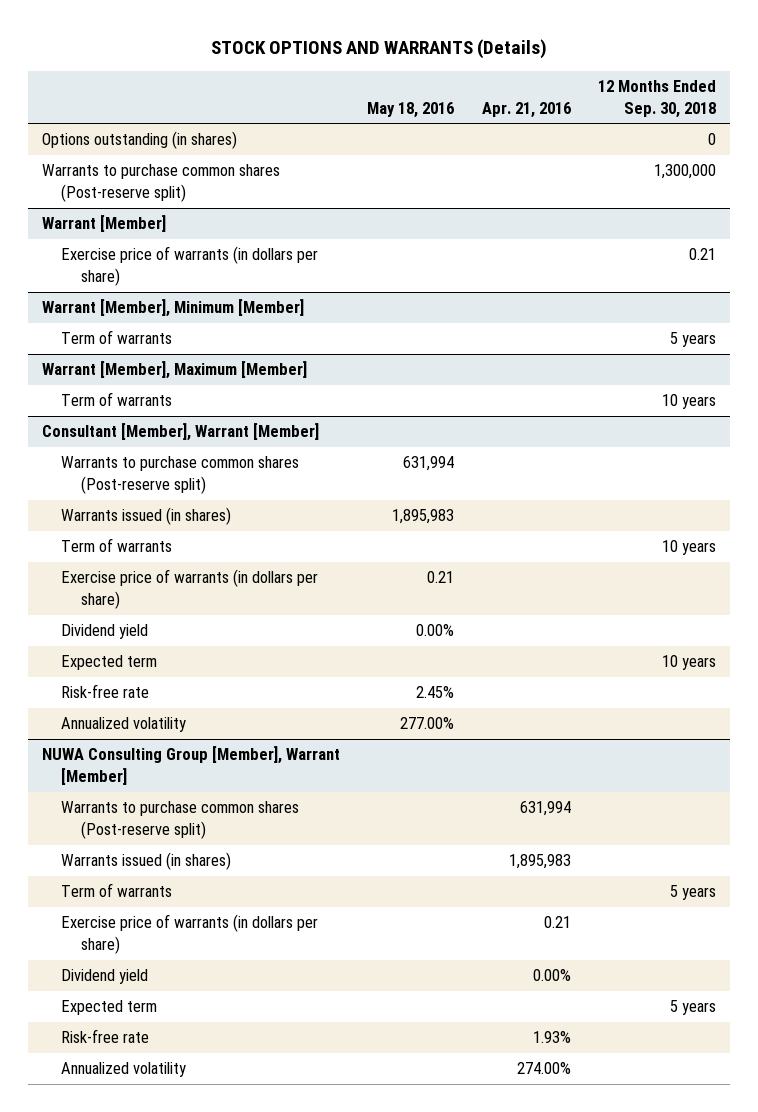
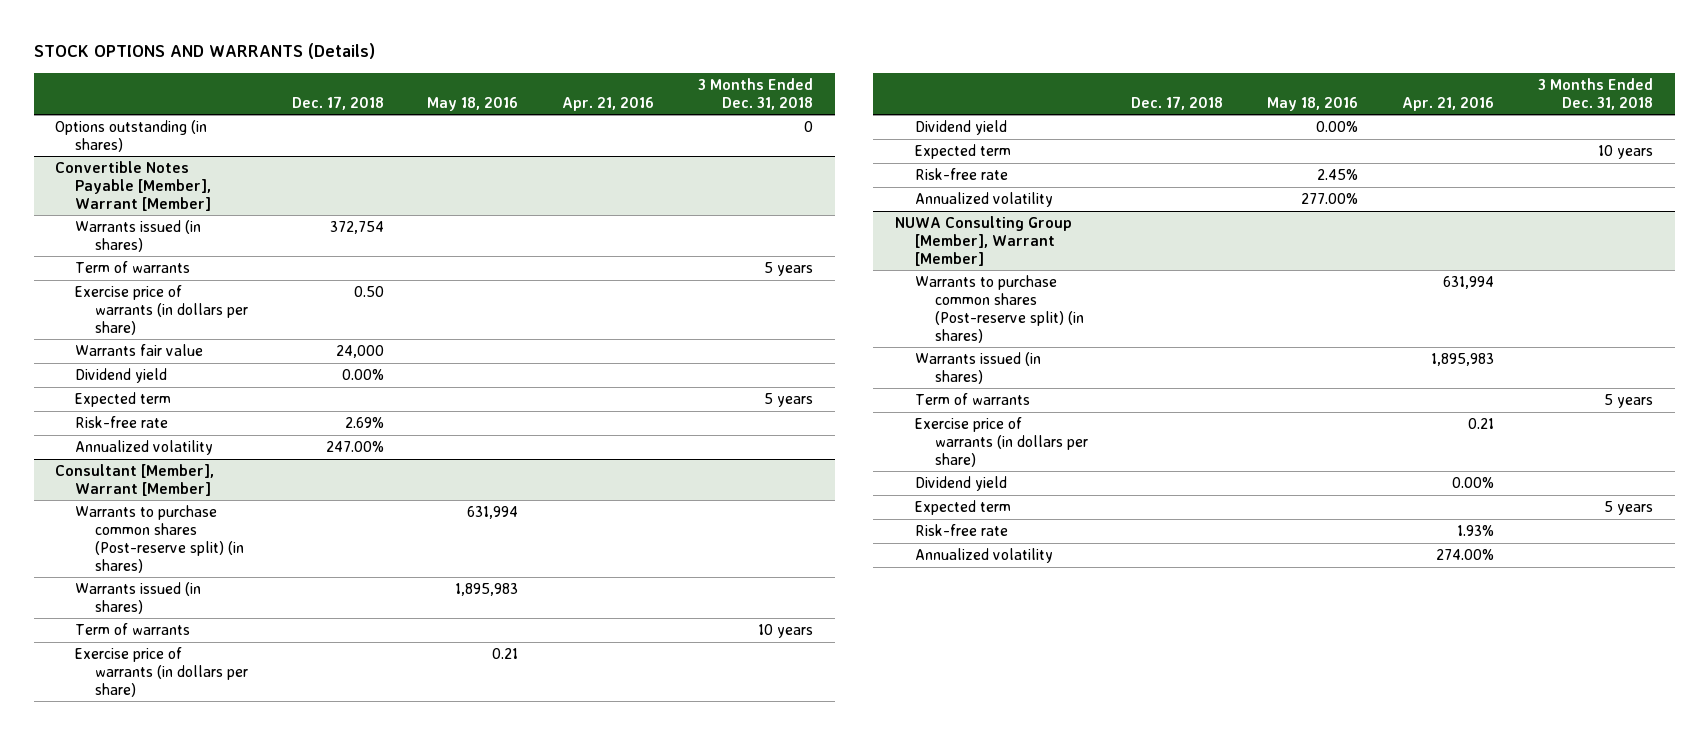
[598,80,717,118] 12 Months Ended Sep. 30, 2018 -> none
none -> [291,95,384,110] Dec. 17, 2018
none -> [698,77,814,110] 3 Months Ended Dec. 31, 2018
[41,164,280,203] Warrants to purchase common shares (Post-reserve split) -> none
[41,215,166,233] Warrant [Member] -> [55,160,212,211] Convertible Notes Payable [Member], Warrant [Member]
none -> [75,219,202,252] Warrants issued (in shares)
none -> [75,260,191,273] Term of warrants
[41,299,304,318] Warrant [Member], Minimum [Member] -> none
[61,330,173,345] Term of warrants -> none
[41,361,307,380] Warrant [Member], Maximum [Member] -> none
[61,392,173,407] Term of warrants -> none
none -> [75,343,204,356] Warrants fair value
none -> [75,367,168,383] Dividend yield
none -> [75,391,172,407] Expected term
none -> [75,415,169,428] Risk-free rate
none -> [75,439,214,455] Annualized volatility
[61,456,300,495] Warrants to purchase common shares (Post-reserve split) -> [75,504,244,573] Warrants to purchase common shares (Post-reserve split) (in shares)
[61,801,300,840] Warrants to purchase common shares (Post-reserve split) -> [914,274,1084,343] Warrants to purchase common shares (Post-reserve split) (in shares)

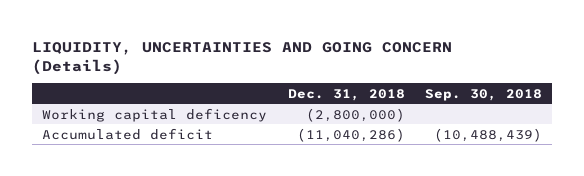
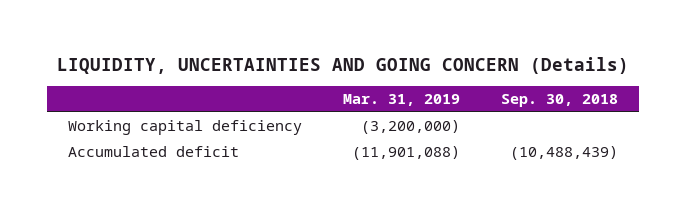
[287,88,405,101] Dec. 31, 2018 -> none
none -> [342,94,460,107] Mar. 31, 2019
[42,107,268,122] Working capital deficency -> [67,120,302,136] Working capital deficiency

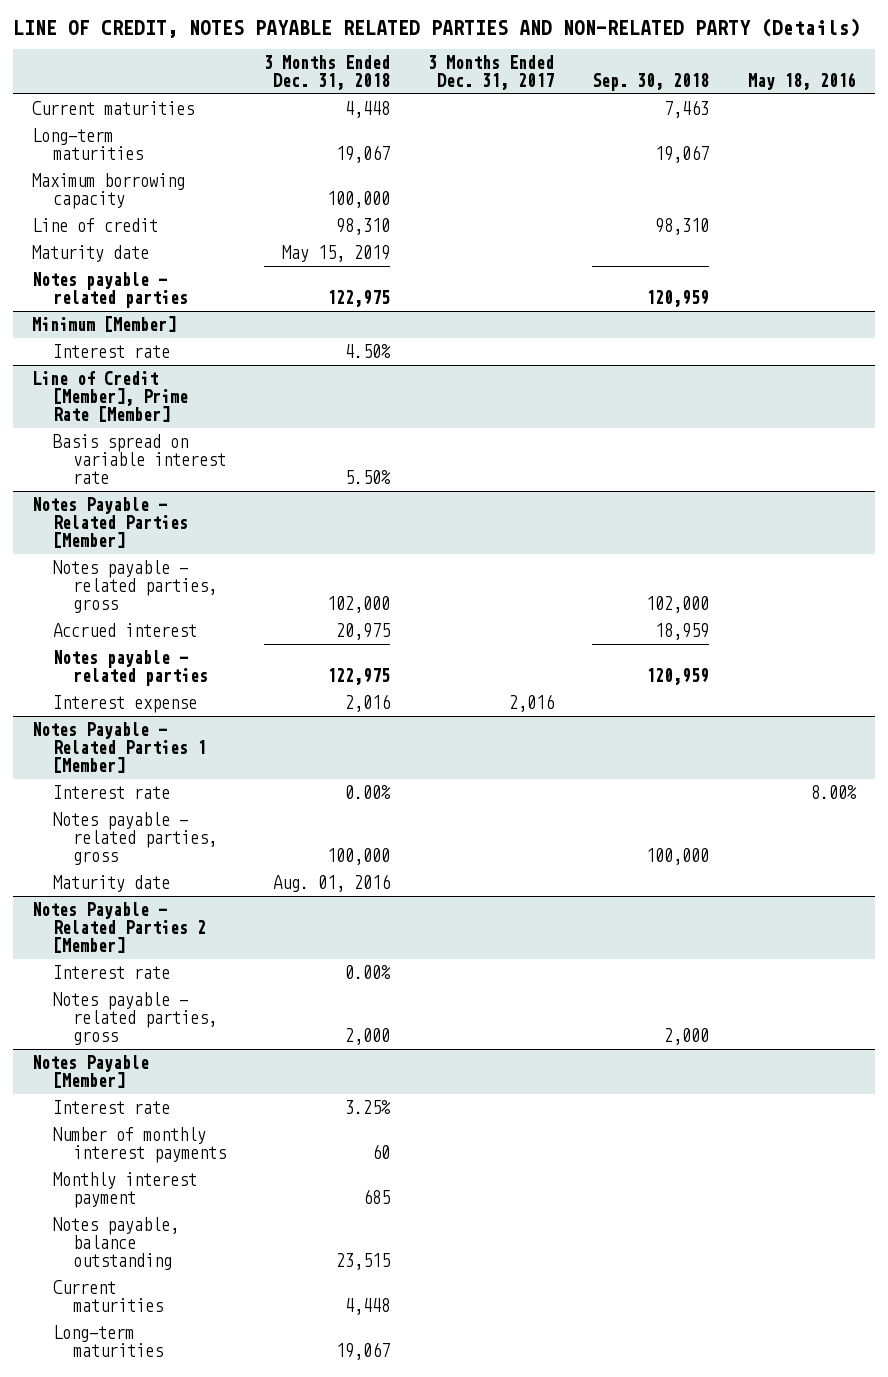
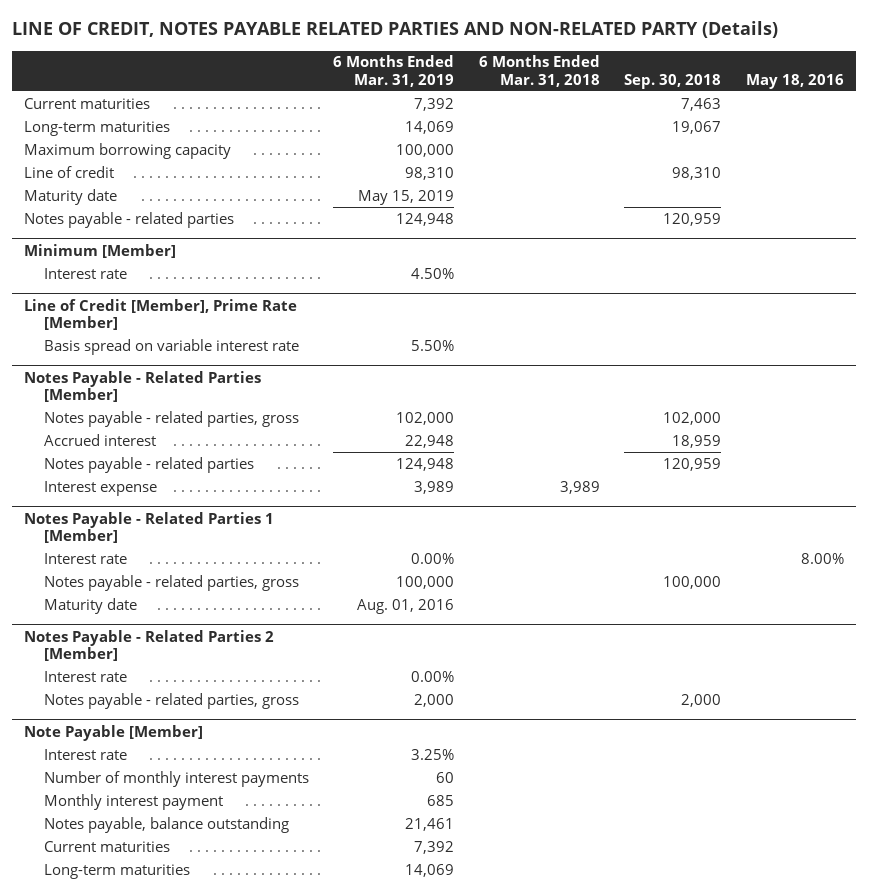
[263,55,390,91] 3 Months Ended Dec. 31, 2018 -> none
[428,55,555,91] 3 Months Ended Dec. 31, 2017 -> none
none -> [333,55,455,87] 6 Months Ended Mar. 31, 2019
none -> [478,55,600,87] 6 Months Ended Mar. 31, 2018
[32,1054,150,1088] Notes Payable [Member] -> [24,724,204,741] Note Payable [Member]

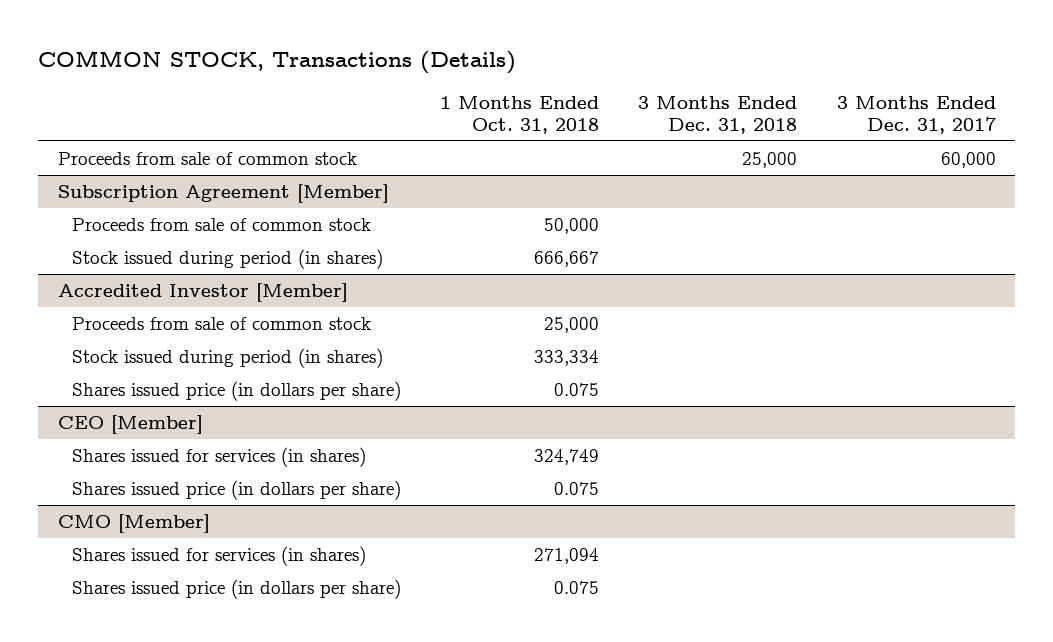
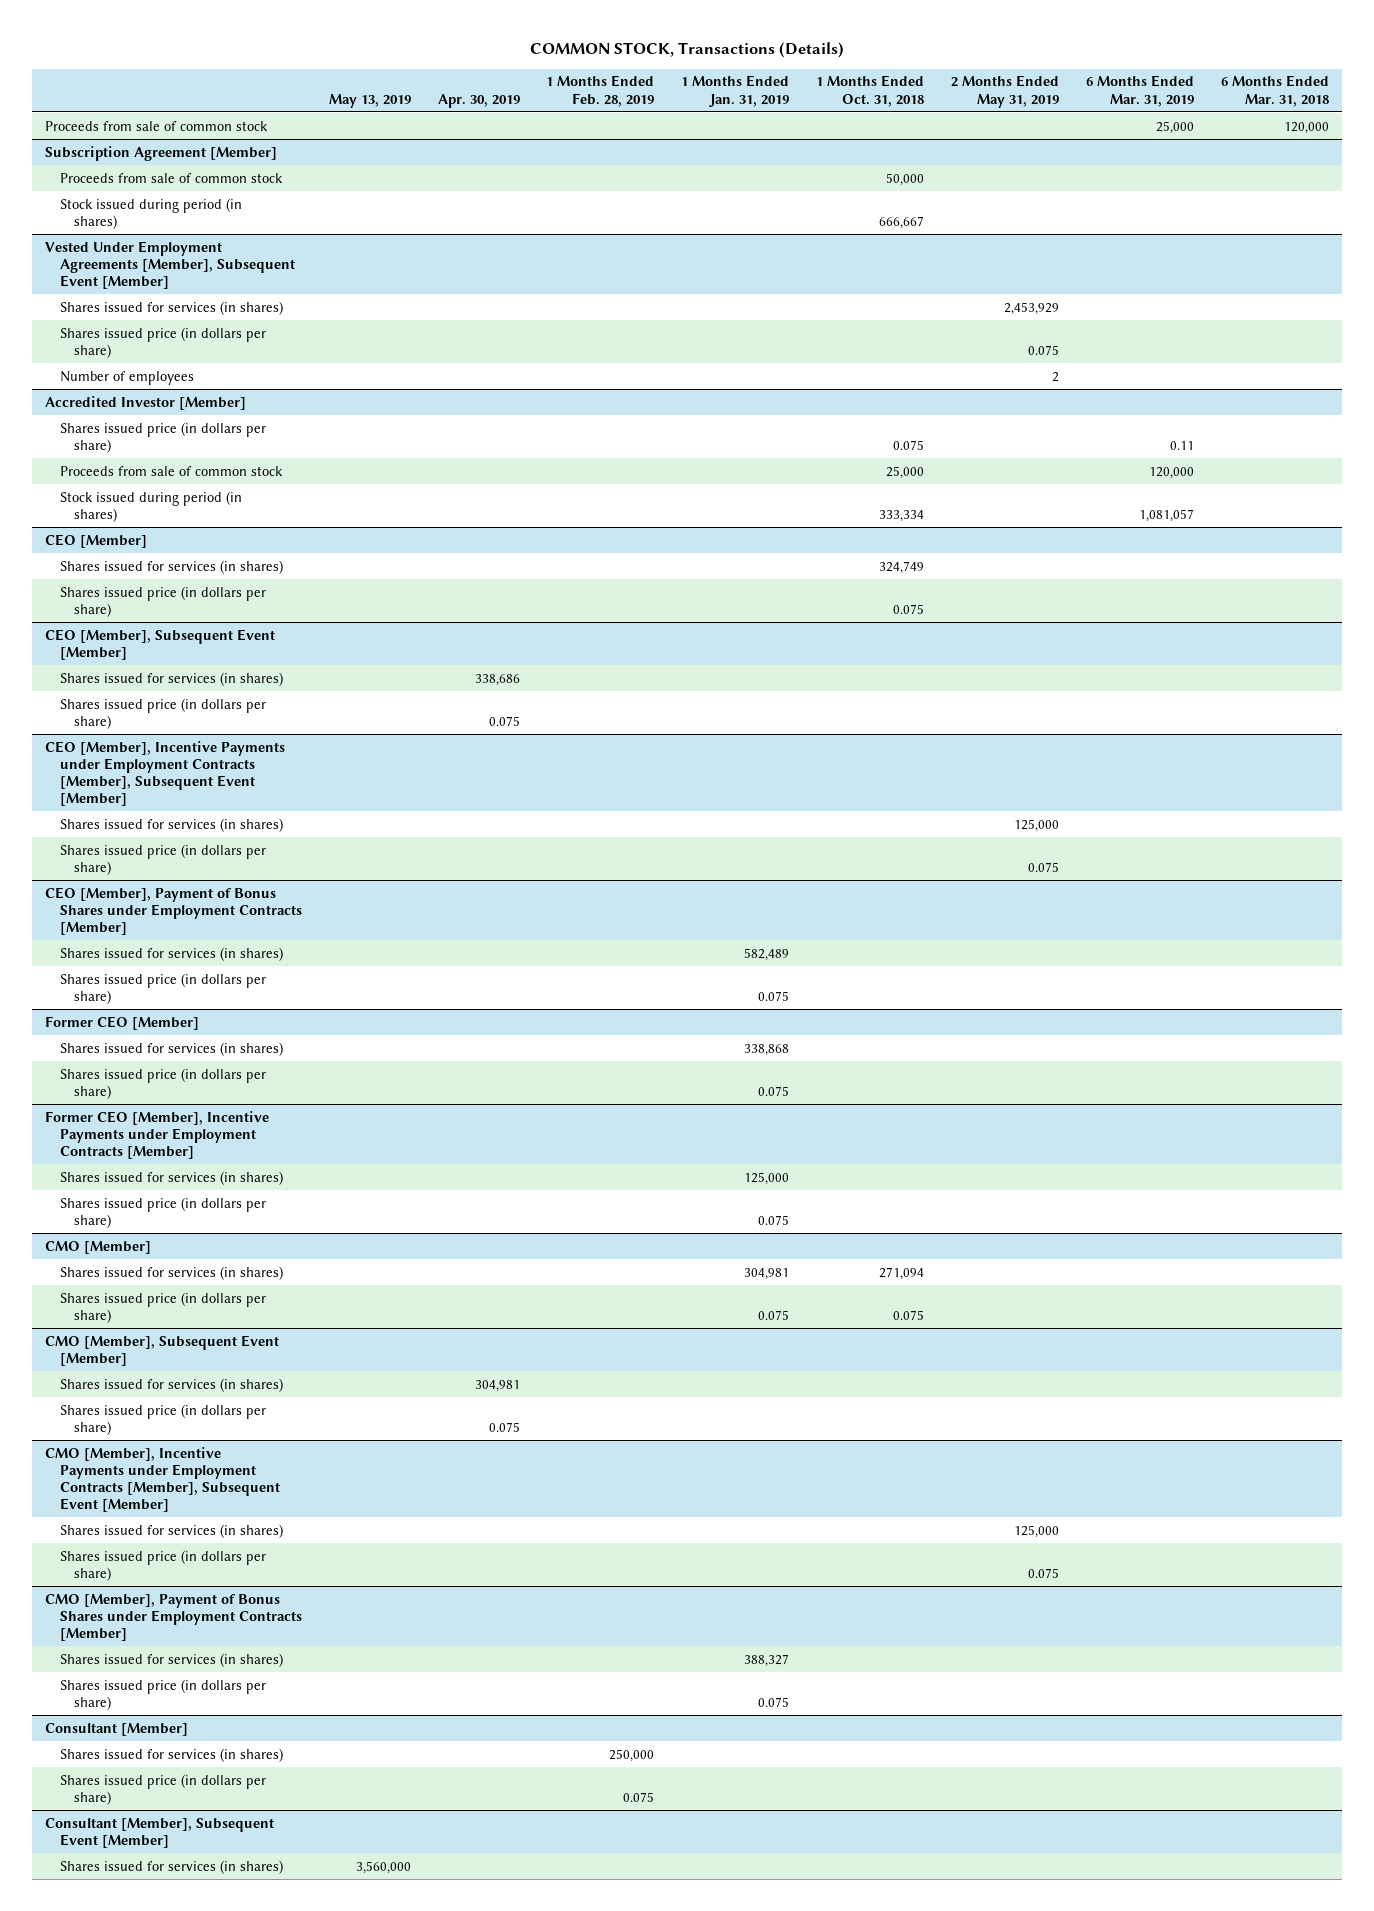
[638,96,798,134] 3 Months Ended Dec. 31, 2018 -> none
[836,96,996,134] 3 Months Ended Dec. 31, 2017 -> none
none -> [328,93,411,108] May 13, 2019
none -> [437,93,520,108] Apr. 30, 2019
none -> [546,75,655,107] 1 Months Ended Feb. 28, 2019
none -> [681,75,790,107] 1 Months Ended Jan. 31, 2019
none -> [951,75,1060,108] 2 Months Ended May 31, 2019
none -> [1086,75,1195,107] 6 Months Ended Mar. 31, 2019
none -> [1220,75,1329,107] 6 Months Ended Mar. 31, 2018
none -> [45,240,295,290] Vested Under Employment Agreements [Member], Subsequent Event [Member]
none -> [59,300,283,315] Shares issued for services (in shares)
none -> [59,326,266,358] Shares issued price (in dollars per share)
none -> [59,370,194,385] Number of employees
[71,381,401,402] Shares issued price (in dollars per share) -> [59,421,266,453] Shares issued price (in dollars per share)
none -> [45,628,276,660] CEO [Member], Subsequent Event [Member]
none -> [59,671,283,686] Shares issued for services (in shares)
none -> [59,697,266,729] Shares issued price (in dollars per share)
none -> [45,740,286,807] CEO [Member], Incentive Payments under Employment Contracts [Member], Subsequent Event [Member]
none -> [59,817,283,832] Shares issued for services (in shares)
none -> [59,843,266,875] Shares issued price (in dollars per share)
none -> [45,886,302,936] CEO [Member], Payment of Bonus Shares under Employment Contracts [Member]
none -> [59,946,283,961] Shares issued for services (in shares)
none -> [59,972,266,1004] Shares issued price (in dollars per share)
none -> [45,1015,200,1030] Former CEO [Member]
none -> [59,1041,283,1056] Shares issued for services (in shares)
none -> [59,1067,266,1099] Shares issued price (in dollars per share)
none -> [45,1110,270,1160] Former CEO [Member], Incentive Payments under Employment Contracts [Member]
none -> [59,1170,283,1185] Shares issued for services (in shares)
none -> [59,1196,266,1228] Shares issued price (in dollars per share)
none -> [45,1334,280,1366] CMO [Member], Subsequent Event [Member]
none -> [59,1377,283,1392] Shares issued for services (in shares)
none -> [59,1403,266,1435] Shares issued price (in dollars per share)
none -> [45,1446,280,1513] CMO [Member], Incentive Payments under Employment Contracts [Member], Subsequent Event [Member]
none -> [59,1523,283,1538] Shares issued for services (in shares)
none -> [59,1549,266,1581] Shares issued price (in dollars per share)
none -> [45,1593,302,1642] CMO [Member], Payment of Bonus Shares under Employment Contracts [Member]
none -> [59,1652,283,1667] Shares issued for services (in shares)
none -> [59,1678,266,1710] Shares issued price (in dollars per share)
none -> [45,1722,189,1736] Consultant [Member]
none -> [59,1747,283,1762] Shares issued for services (in shares)
none -> [59,1773,266,1805] Shares issued price (in dollars per share)
none -> [45,1817,275,1848] Consultant [Member], Subsequent Event [Member]
none -> [59,1859,283,1874] Shares issued for services (in shares)

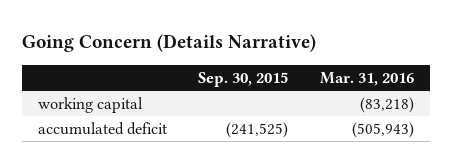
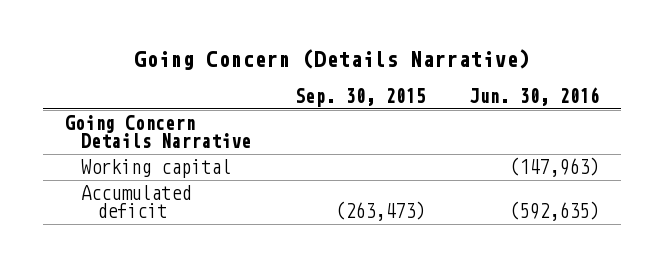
[320,71,415,86] Mar. 31, 2016 -> none
none -> [469,86,600,106] Jun. 30, 2016
none -> [64,115,251,149] Going Concern Details Narrative
[37,97,143,114] working capital -> [80,159,231,179] Working capital
[37,122,167,136] accumulated deficit -> [80,185,191,219] Accumulated deficit
[226,122,289,139] (241,525) -> [334,201,425,222] (263,473)

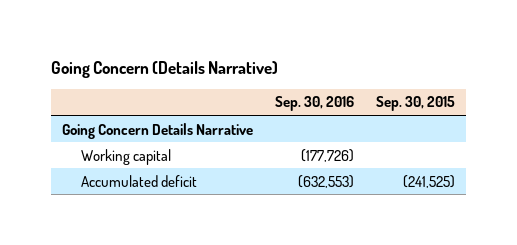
[469,86,600,106] Jun. 30, 2016 -> none
none -> [275,96,355,112] Sep. 30, 2016
[334,201,425,222] (263,473) -> [403,174,456,188] (241,525)

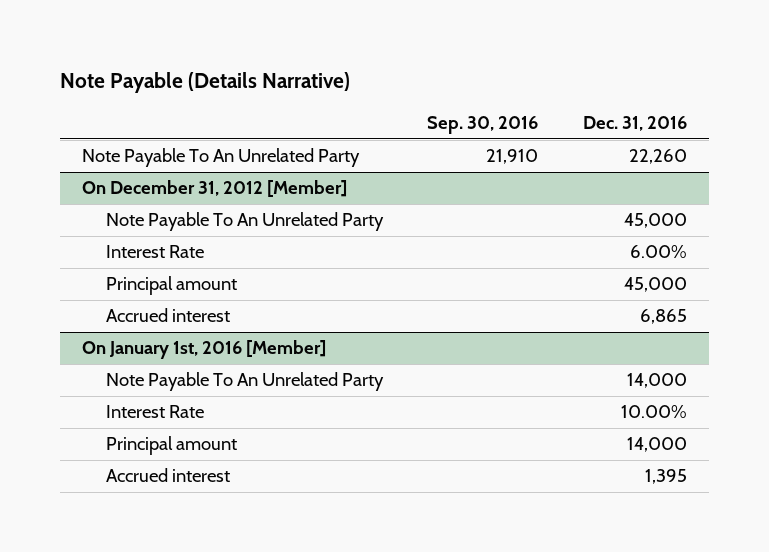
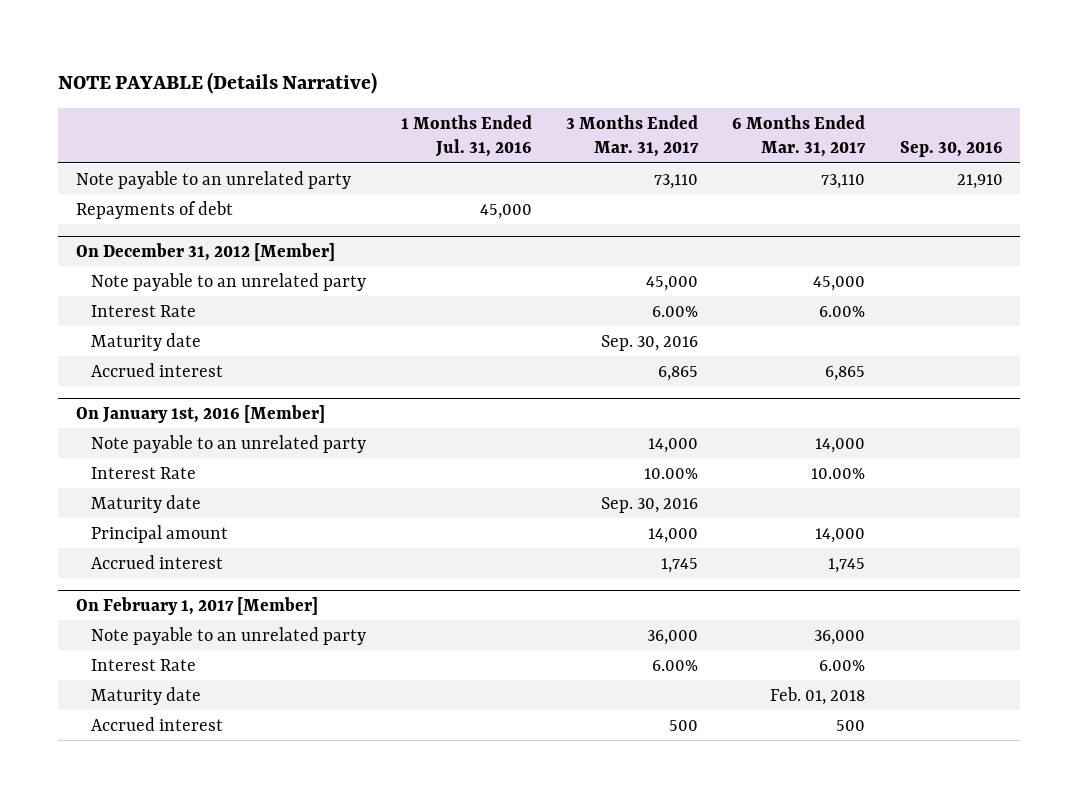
[60,72,351,94] Note Payable (Details Narrative) -> [58,71,378,94] NOTE PAYABLE (Details Narrative)
[583,116,688,132] Dec. 31, 2016 -> none
none -> [400,115,532,158] 1 Months Ended Jul. 31, 2016
none -> [565,115,699,158] 3 Months Ended Mar. 31, 2017
none -> [732,115,867,158] 6 Months Ended Mar. 31, 2017
[82,148,361,168] Note Payable To An Unrelated Party -> [75,170,351,189] Note payable to an unrelated party
none -> [75,200,233,219] Repayments of debt
[105,212,384,232] Note Payable To An Unrelated Party -> [91,272,367,291] Note payable to an unrelated party
[105,276,237,296] Principal amount -> none
none -> [91,332,202,351] Maturity date
[105,372,384,392] Note Payable To An Unrelated Party -> [91,434,367,453] Note payable to an unrelated party
none -> [91,494,202,513] Maturity date
none -> [75,596,318,615] On February 1, 2017 [Member]
none -> [91,626,367,645] Note payable to an unrelated party
none -> [91,658,197,671] Interest Rate
none -> [91,686,202,705] Maturity date
none -> [91,716,224,731] Accrued interest

